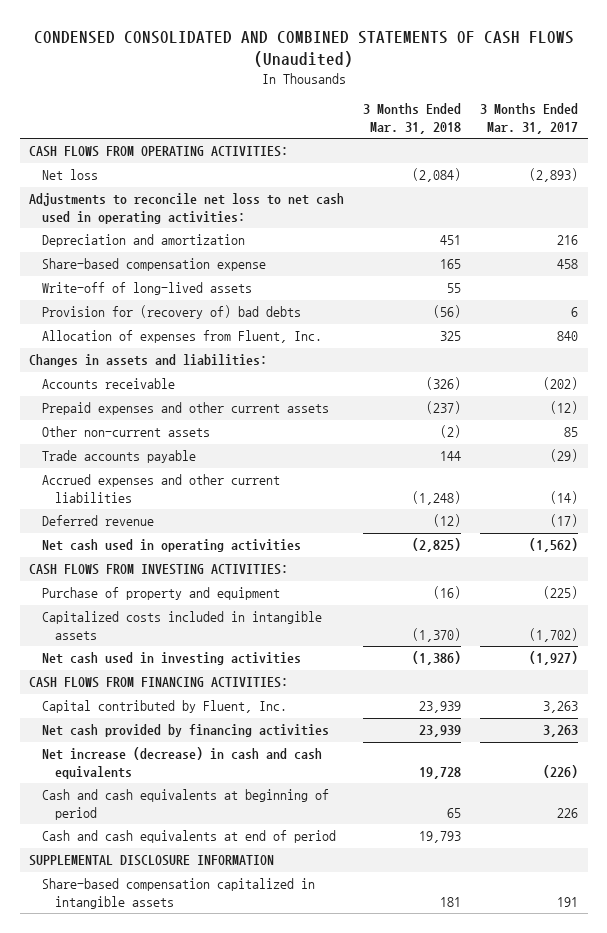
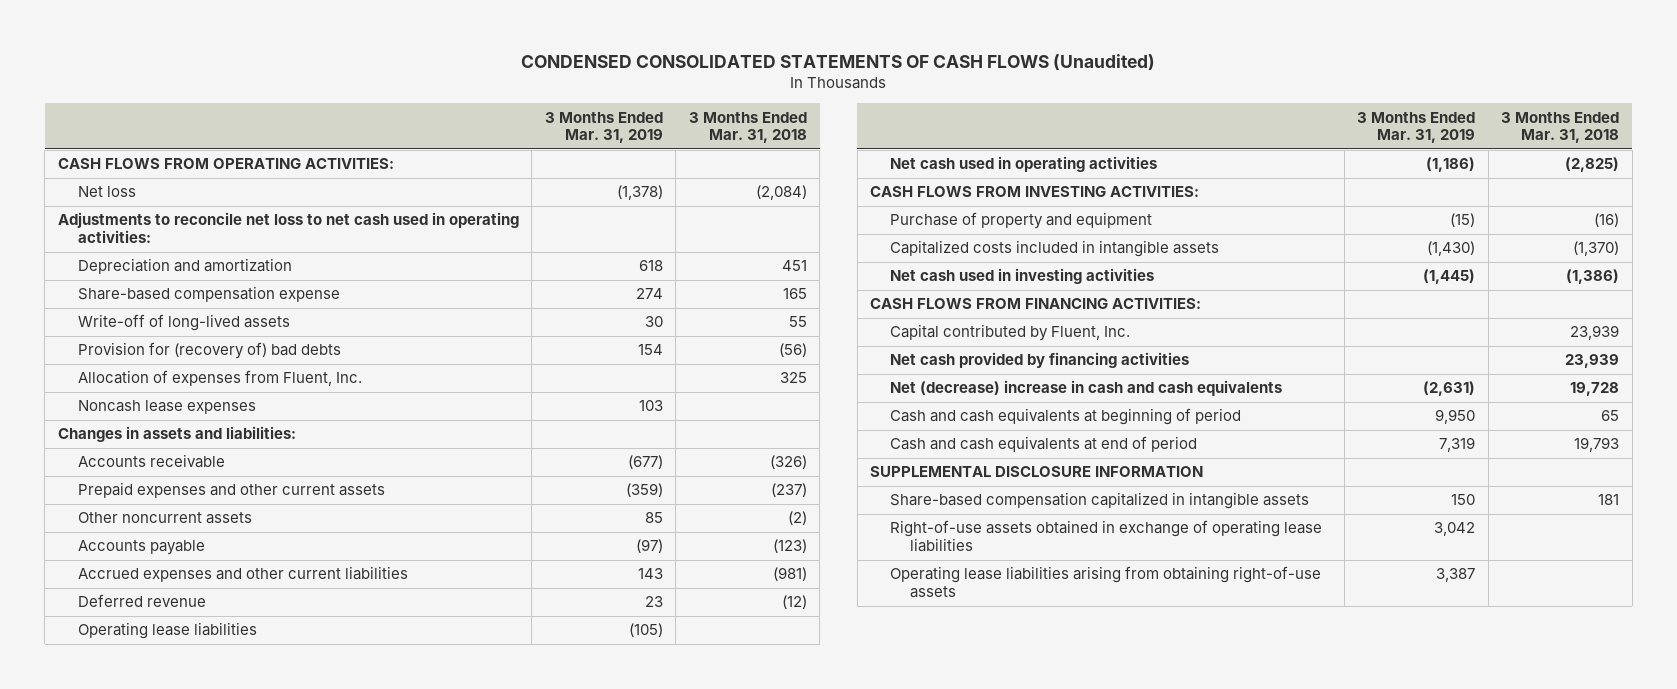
[33,30,574,67] CONDENSED CONSOLIDATED AND COMBINED STATEMENTS OF CASH FLOWS (Unaudited) -> [521,53,1156,70] CONDENSED CONSOLIDATED STATEMENTS OF CASH FLOWS (Unaudited)
[480,103,579,134] 3 Months Ended Mar. 31, 2017 -> none
none -> [544,111,663,144] 3 Months Ended Mar. 31, 2019
none -> [77,400,256,415] Noncash lease expenses
[42,426,211,438] Other non-current assets -> [77,512,252,525] Other noncurrent assets
[42,450,197,464] Trade accounts payable -> [77,540,205,556] Accounts payable
[440,451,462,462] 144 -> [772,539,807,554] (123)
[412,490,462,505] (1,248) -> [772,567,807,582] (981)
none -> [77,622,257,640] Operating lease liabilities
[42,747,323,779] Net increase (decrease) in cash and cash equivalents -> [890,380,1283,397] Net (decrease) increase in cash and cash equivalents
none -> [890,520,1323,553] Right-of-use assets obtained in exchange of operating lease liabilities
none -> [890,566,1322,599] Operating lease liabilities arising from obtaining right-of-use assets

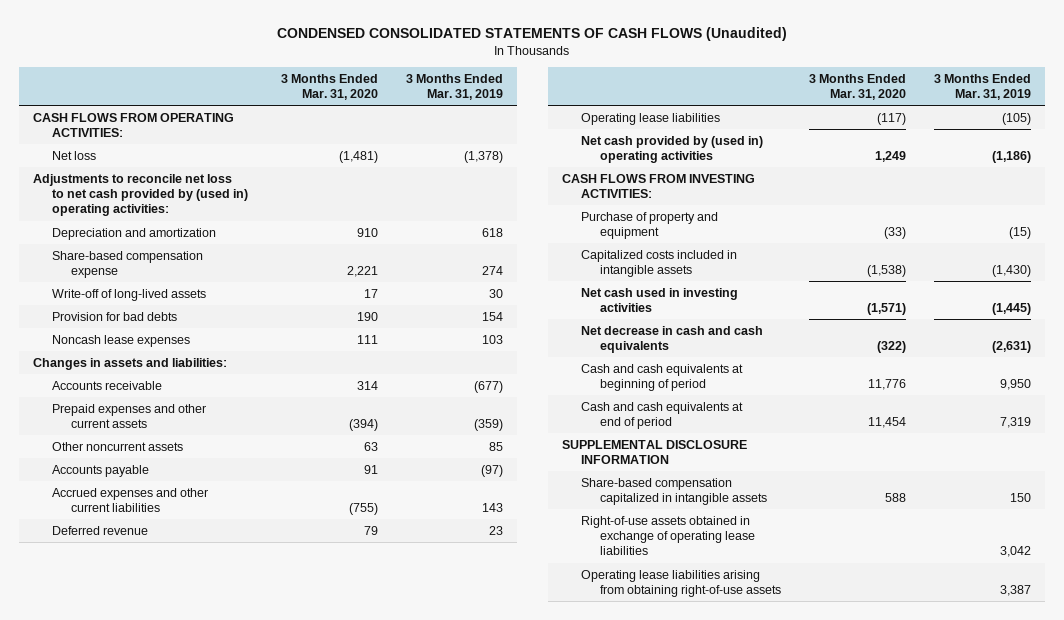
[688,111,807,144] 3 Months Ended Mar. 31, 2018 -> none
none -> [280,73,378,100] 3 Months Ended Mar. 31, 2020
[57,212,519,244] Adjustments to reconcile net loss to net cash used in operating activities: -> [33,173,249,217] Adjustments to reconcile net loss to net cash provided by (used in) operating activities:
[77,370,362,387] Allocation of expenses from Fluent, Inc. -> none
[77,342,341,360] Provision for (recovery of) bad debts -> [52,311,178,321] Provision for bad debts
[890,156,1158,173] Net cash used in operating activities -> [580,135,763,163] Net cash provided by (used in) operating activities
[870,298,1202,310] CASH FLOWS FROM FINANCING ACTIVITIES: -> none
[890,324,1131,342] Capital contributed by Fluent, Inc. -> none
[890,352,1190,369] Net cash provided by financing activities -> none
[890,380,1283,397] Net (decrease) increase in cash and cash equivalents -> [580,325,763,353] Net decrease in cash and cash equivalents

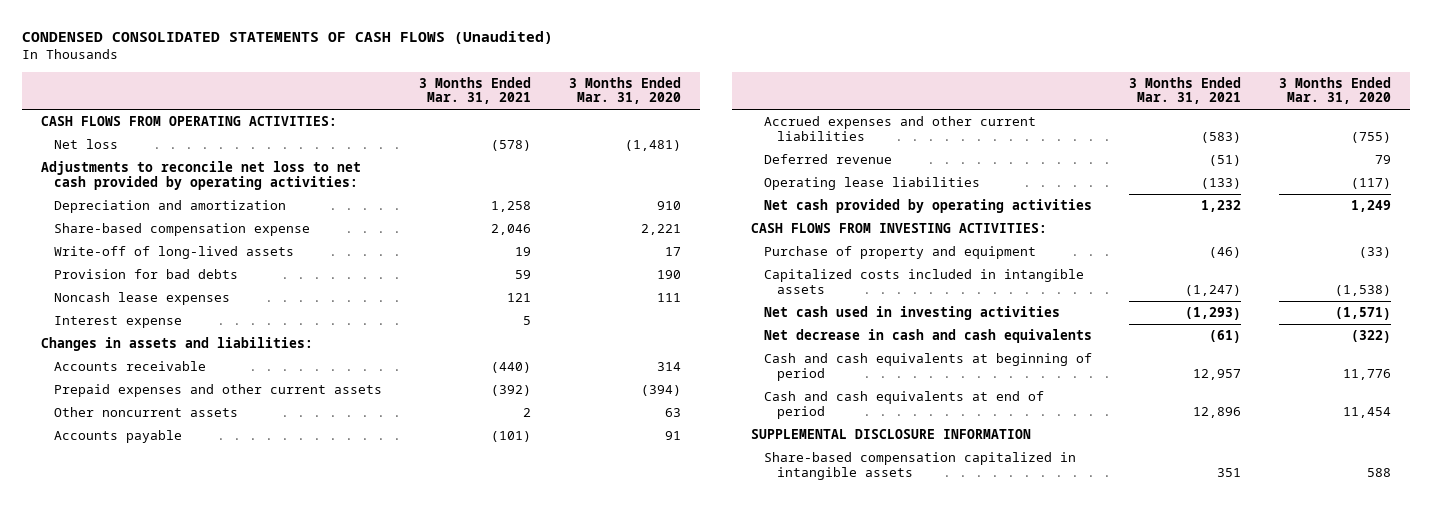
[405,73,503,100] 3 Months Ended Mar. 31, 2019 -> none
none -> [419,76,532,105] 3 Months Ended Mar. 31, 2021
[33,173,249,217] Adjustments to reconcile net loss to net cash provided by (used in) operating activities: -> [40,160,361,190] Adjustments to reconcile net loss to net cash provided by operating activities:
none -> [53,315,182,328] Interest expense
[580,135,763,163] Net cash provided by (used in) operating activities -> [763,198,1092,213] Net cash provided by operating activities
[580,515,755,556] Right-of-use assets obtained in exchange of operating lease liabilities -> none
[580,569,781,597] Operating lease liabilities arising from obtaining right-of-use assets -> none

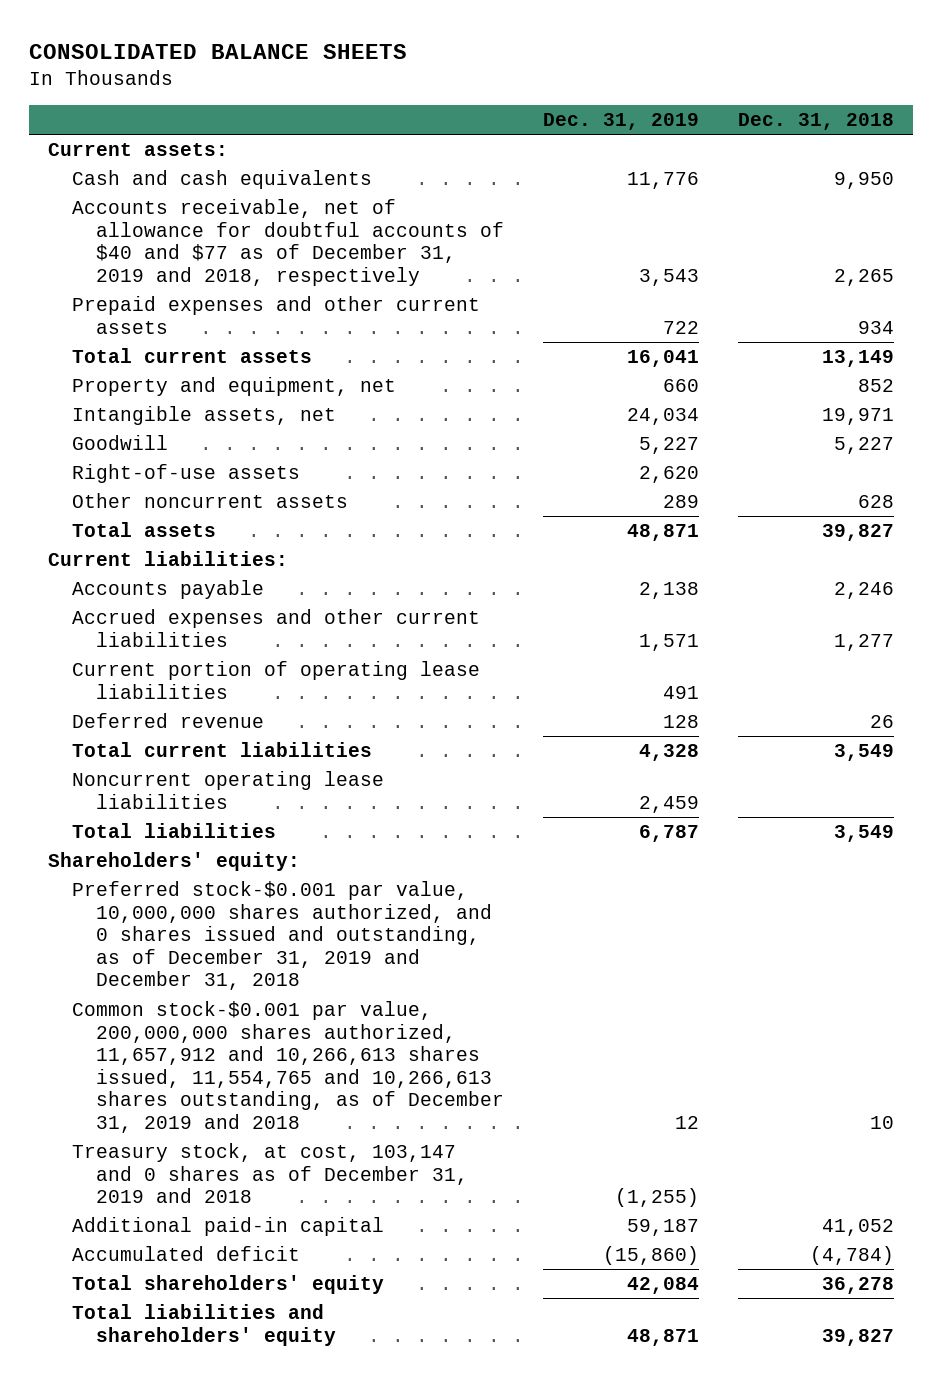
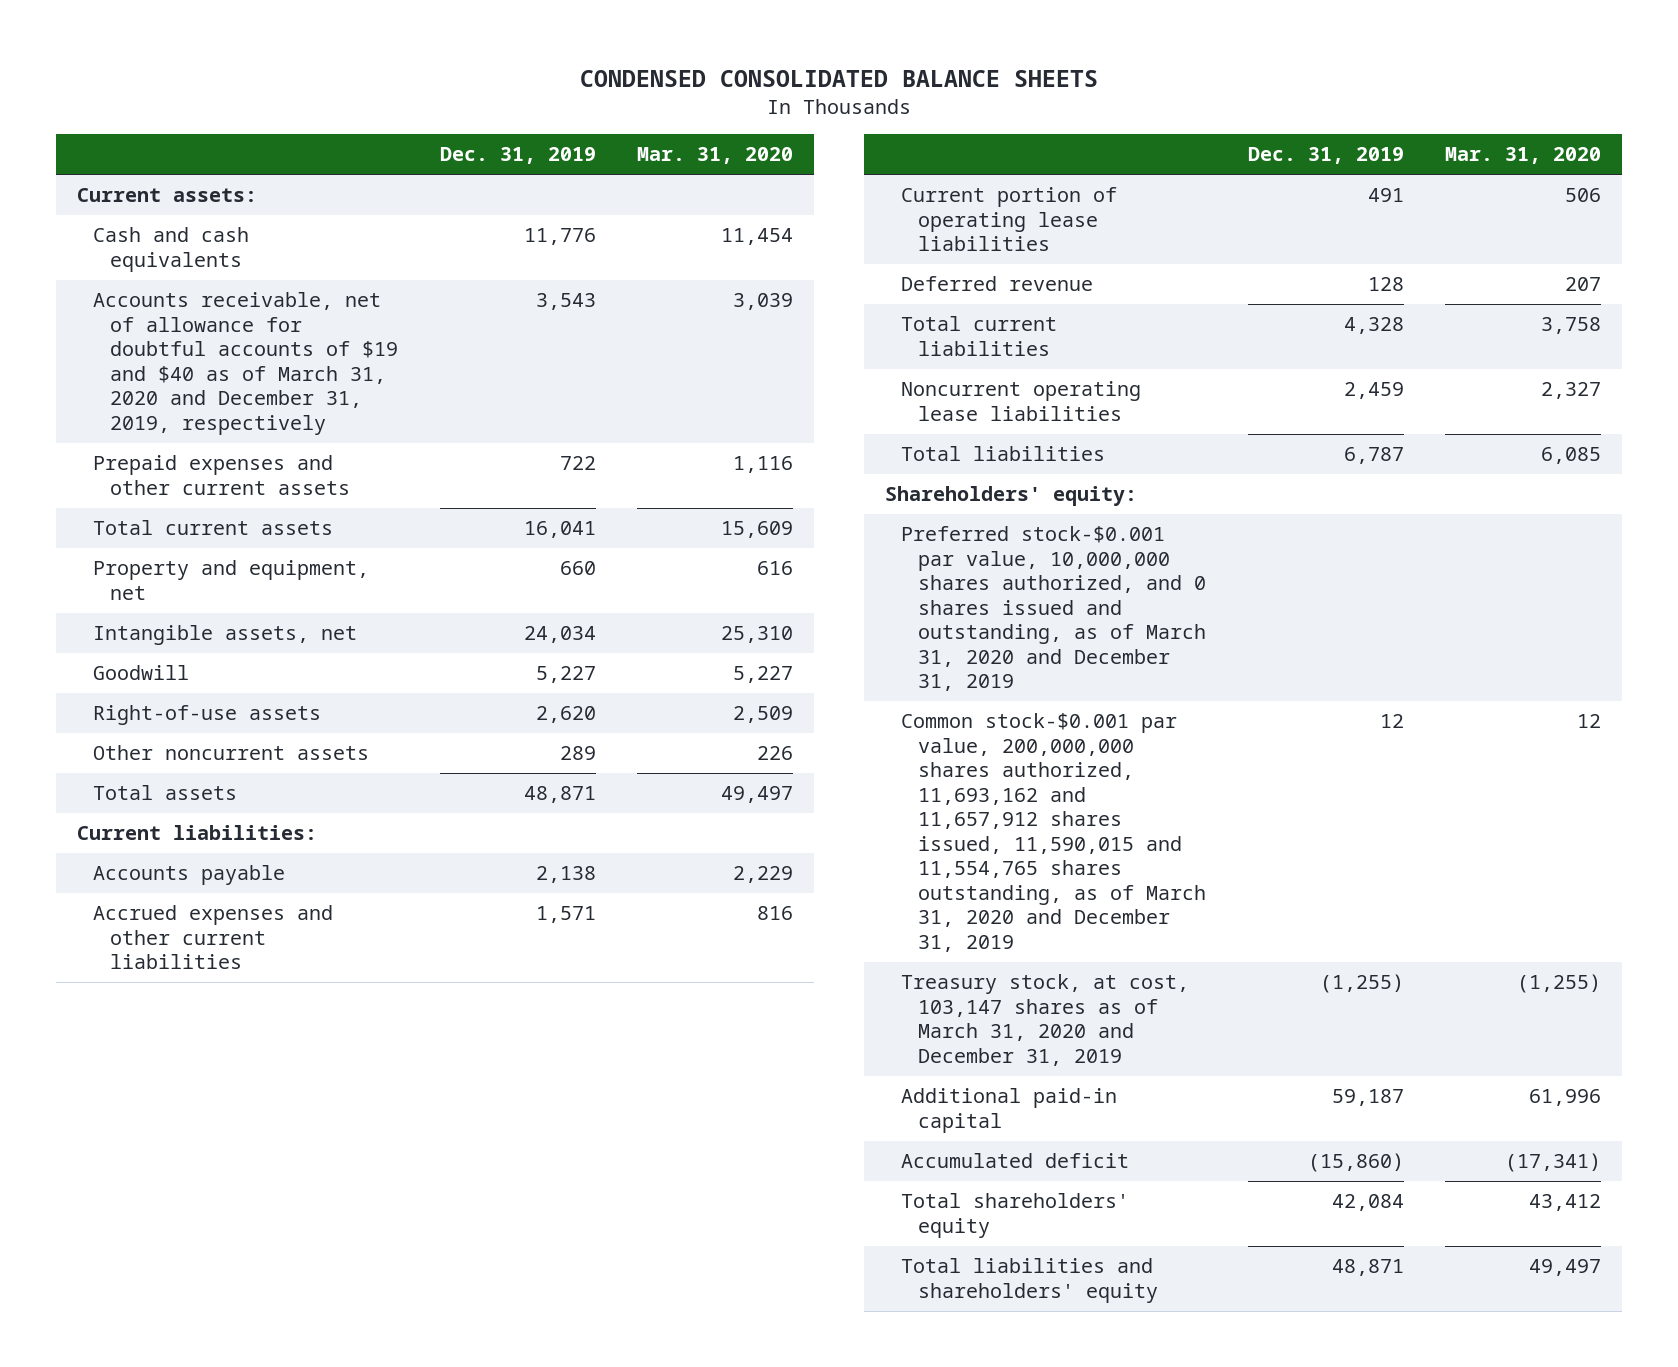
[28,43,407,59] CONSOLIDATED BALANCE SHEETS -> [579,70,1098,88] CONDENSED CONSOLIDATED BALANCE SHEETS
[737,113,894,131] Dec. 31, 2018 -> none
none -> [637,147,794,165] Mar. 31, 2020
[72,199,505,286] Accounts receivable, net of allowance for doubtful accounts of $40 and $77 as of December 31, 2019 and 2018, respectively -> [93,292,399,435] Accounts receivable, net of allowance for doubtful accounts of $19 and $40 as of March 31, 2020 and December 31, 2019, respectively
[72,881,493,991] Preferred stock-$0.001 par value, 10,000,000 shares authorized, and 0 shares issued and outstanding, as of December 31, 2019 and December 31, 2018 -> [901,526,1207,692] Preferred stock-$0.001 par value, 10,000,000 shares authorized, and 0 shares issued and outstanding, as of March 31, 2020 and December 31, 2019
[72,1001,505,1133] Common stock-$0.001 par value, 200,000,000 shares authorized, 11,657,912 and 10,266,613 shares issued, 11,554,765 and 10,266,613 shares outstanding, as of December 31, 2019 and 2018 -> [901,713,1207,952] Common stock-$0.001 par value, 200,000,000 shares authorized, 11,693,162 and 11,657,912 shares issued, 11,590,015 and 11,554,765 shares outstanding, as of March 31, 2020 and December 31, 2019
[72,1143,469,1204] Treasury stock, at cost, 103,147 and 0 shares as of December 31, 2019 and 2018 -> [901,974,1190,1066] Treasury stock, at cost, 103,147 shares as of March 31, 2020 and December 31, 2019

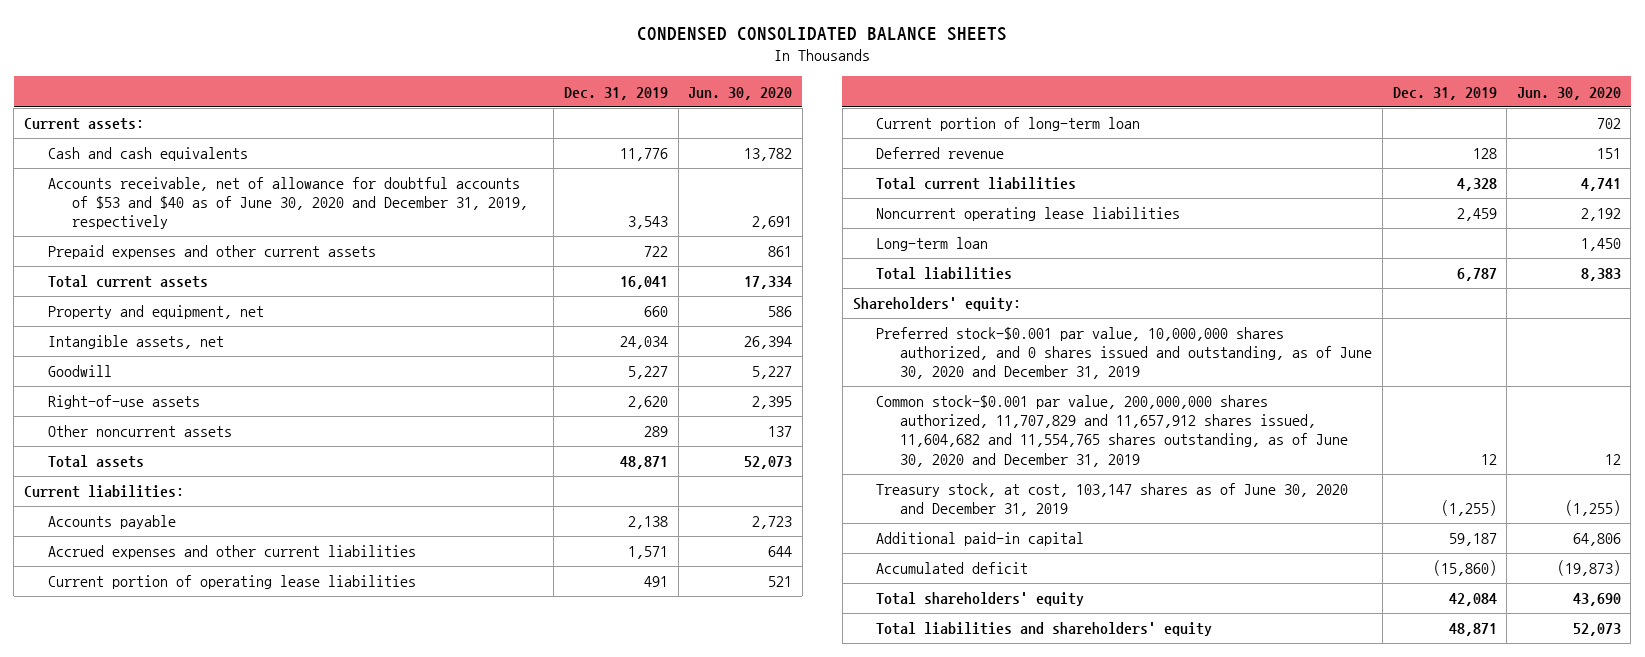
[637,147,794,165] Mar. 31, 2020 -> none
none -> [688,86,793,100] Jun. 30, 2020
[93,292,399,435] Accounts receivable, net of allowance for doubtful accounts of $19 and $40 as of March 31, 2020 and December 31, 2019, respectively -> [47,177,528,230] Accounts receivable, net of allowance for doubtful accounts of $53 and $40 as of June 30, 2020 and December 31, 2019, respectively
none -> [876,117,1141,132] Current portion of long-term loan
none -> [876,237,989,252] Long-term loan
[901,526,1207,692] Preferred stock-$0.001 par value, 10,000,000 shares authorized, and 0 shares issued and outstanding, as of March 31, 2020 and December 31, 2019 -> [876,327,1373,380] Preferred stock-$0.001 par value, 10,000,000 shares authorized, and 0 shares issued and outstanding, as of June 30, 2020 and December 31, 2019
[901,713,1207,952] Common stock-$0.001 par value, 200,000,000 shares authorized, 11,693,162 and 11,657,912 shares issued, 11,590,015 and 11,554,765 shares outstanding, as of March 31, 2020 and December 31, 2019 -> [876,395,1349,467] Common stock-$0.001 par value, 200,000,000 shares authorized, 11,707,829 and 11,657,912 shares issued, 11,604,682 and 11,554,765 shares outstanding, as of June 30, 2020 and December 31, 2019
[901,974,1190,1066] Treasury stock, at cost, 103,147 shares as of March 31, 2020 and December 31, 2019 -> [876,483,1349,517] Treasury stock, at cost, 103,147 shares as of June 30, 2020 and December 31, 2019

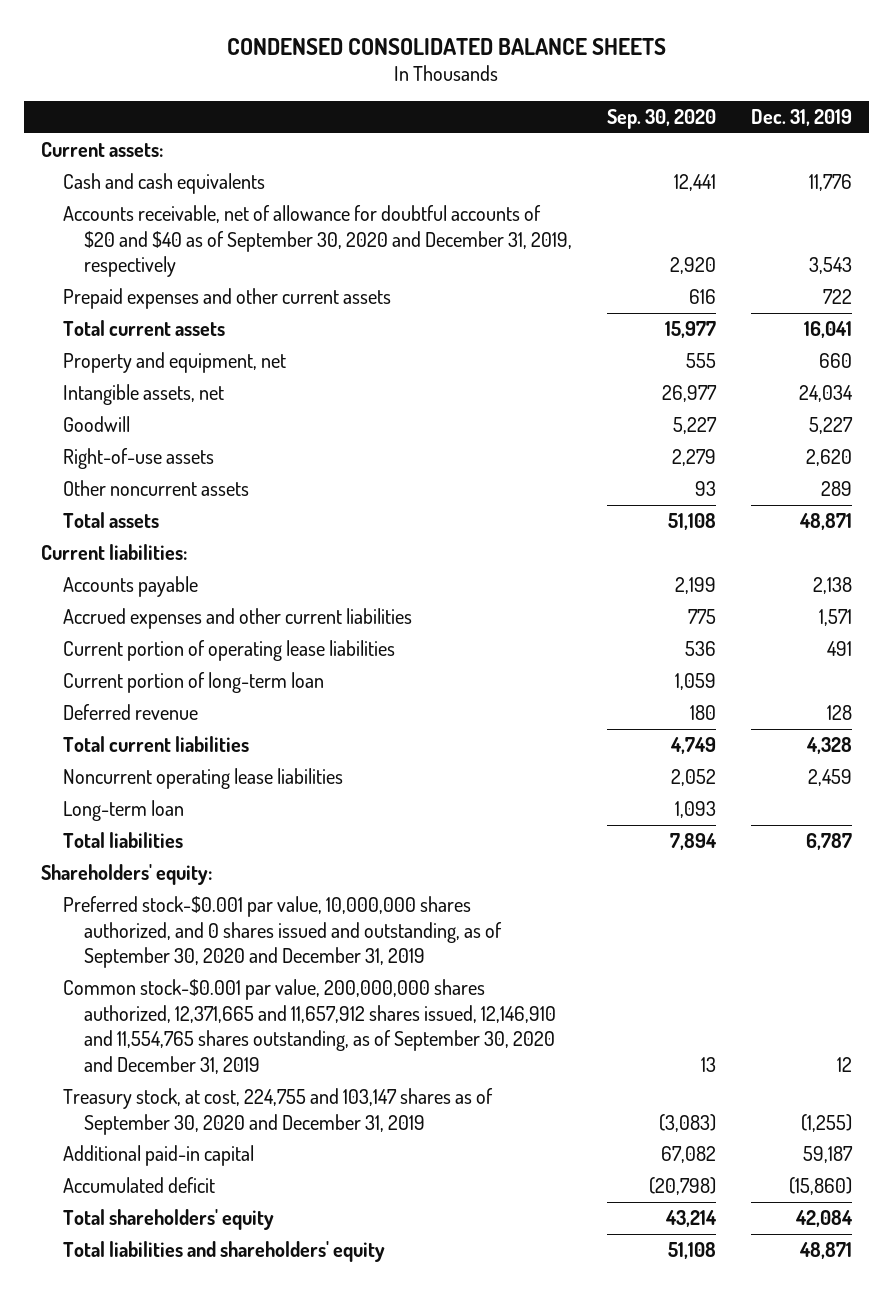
[688,86,793,100] Jun. 30, 2020 -> none
none -> [606,109,716,130] Sep. 30, 2020
[47,177,528,230] Accounts receivable, net of allowance for doubtful accounts of $53 and $40 as of June 30, 2020 and December 31, 2019, respectively -> [62,205,572,278] Accounts receivable, net of allowance for doubtful accounts of $20 and $40 as of September 30, 2020 and December 31, 2019, respectively
[876,327,1373,380] Preferred stock-$0.001 par value, 10,000,000 shares authorized, and 0 shares issued and outstanding, as of June 30, 2020 and December 31, 2019 -> [62,896,502,969] Preferred stock-$0.001 par value, 10,000,000 shares authorized, and 0 shares issued and outstanding, as of September 30, 2020 and December 31, 2019
[876,395,1349,467] Common stock-$0.001 par value, 200,000,000 shares authorized, 11,707,829 and 11,657,912 shares issued, 11,604,682 and 11,554,765 shares outstanding, as of June 30, 2020 and December 31, 2019 -> [62,979,556,1074] Common stock-$0.001 par value, 200,000,000 shares authorized, 12,371,665 and 11,657,912 shares issued, 12,146,910 and 11,554,765 shares outstanding, as of September 30, 2020 and December 31, 2019
[876,483,1349,517] Treasury stock, at cost, 103,147 shares as of June 30, 2020 and December 31, 2019 -> [62,1088,493,1135] Treasury stock, at cost, 224,755 and 103,147 shares as of September 30, 2020 and December 31, 2019

